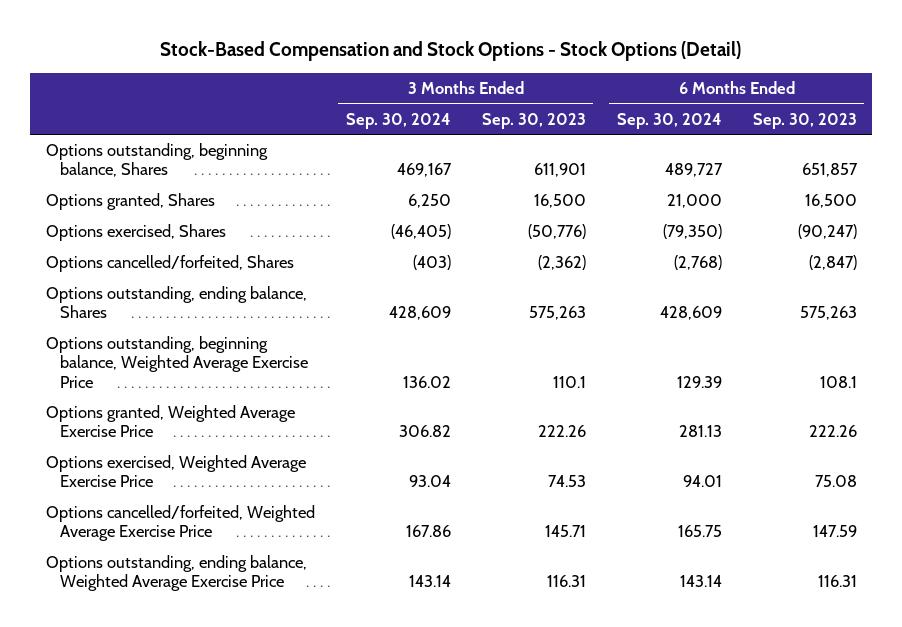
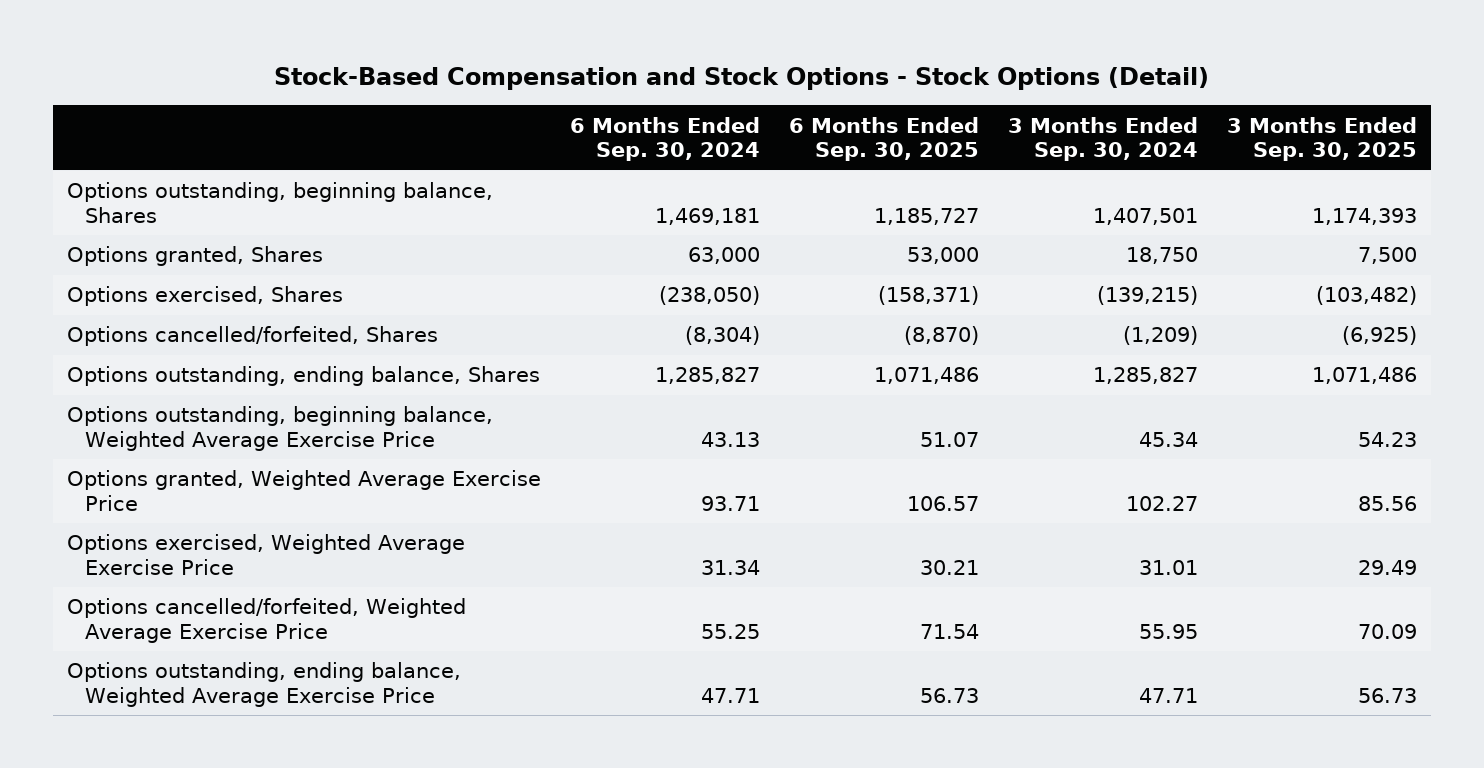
[481,112,586,129] Sep. 30, 2023 -> none
[752,112,857,129] Sep. 30, 2023 -> none
none -> [789,116,980,161] 6 Months Ended Sep. 30, 2025
none -> [1226,116,1417,161] 3 Months Ended Sep. 30, 2025
[396,163,452,178] 469,167 -> [1092,207,1198,225] 1,407,501
[664,163,723,178] 489,727 -> [655,207,761,225] 1,469,181
[407,194,451,209] 6,250 -> [1125,247,1198,265] 18,750
[666,194,722,209] 21,000 -> [688,247,761,265] 63,000
[390,224,451,240] (46,405) -> [1096,286,1198,306] (139,215)
[662,224,722,240] (79,350) -> [659,286,761,306] (238,050)
[412,255,451,271] (403) -> [1122,326,1198,346] (1,209)
[673,255,722,271] (2,768) -> [685,326,761,346] (8,304)
[388,306,451,321] 428,609 -> [1092,367,1198,385] 1,285,827
[659,306,722,321] 428,609 -> [655,367,761,385] 1,285,827
[402,375,451,388] 136.02 -> [1138,431,1198,447] 45.34
[676,375,722,388] 129.39 -> [701,431,761,447] 43.13
[398,425,451,438] 306.82 -> [1125,495,1198,511] 102.27
[678,425,722,438] 281.13 -> [701,495,761,511] 93.71
[408,475,451,488] 93.04 -> [1138,559,1198,575] 31.01
[682,475,722,488] 94.01 -> [701,559,761,575] 31.34
[405,525,451,538] 167.86 -> [1138,623,1198,639] 55.95
[677,525,722,538] 165.75 -> [701,623,761,639] 55.25
[408,575,451,588] 143.14 -> [1138,687,1198,703] 47.71
[679,575,722,588] 143.14 -> [701,687,761,703] 47.71

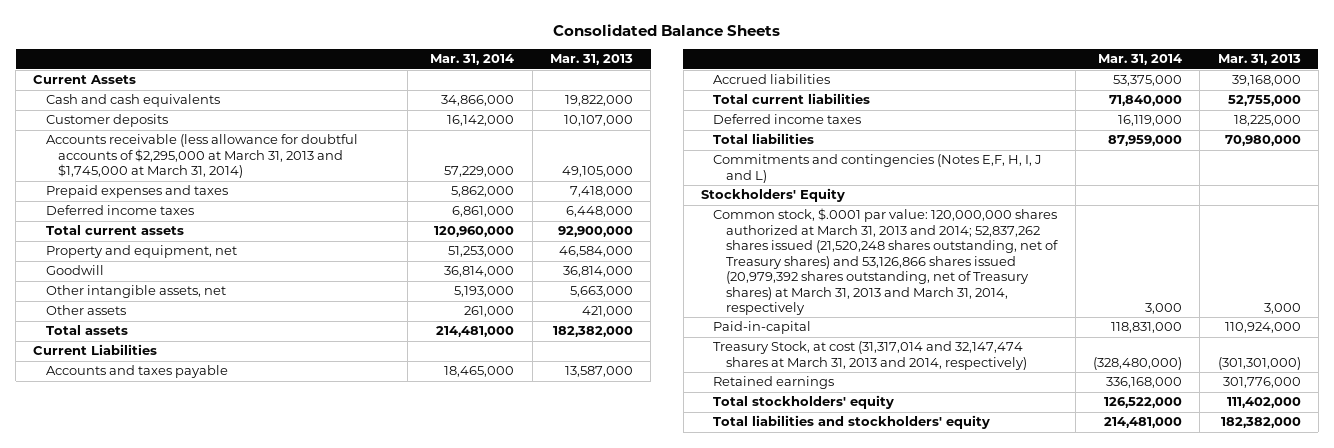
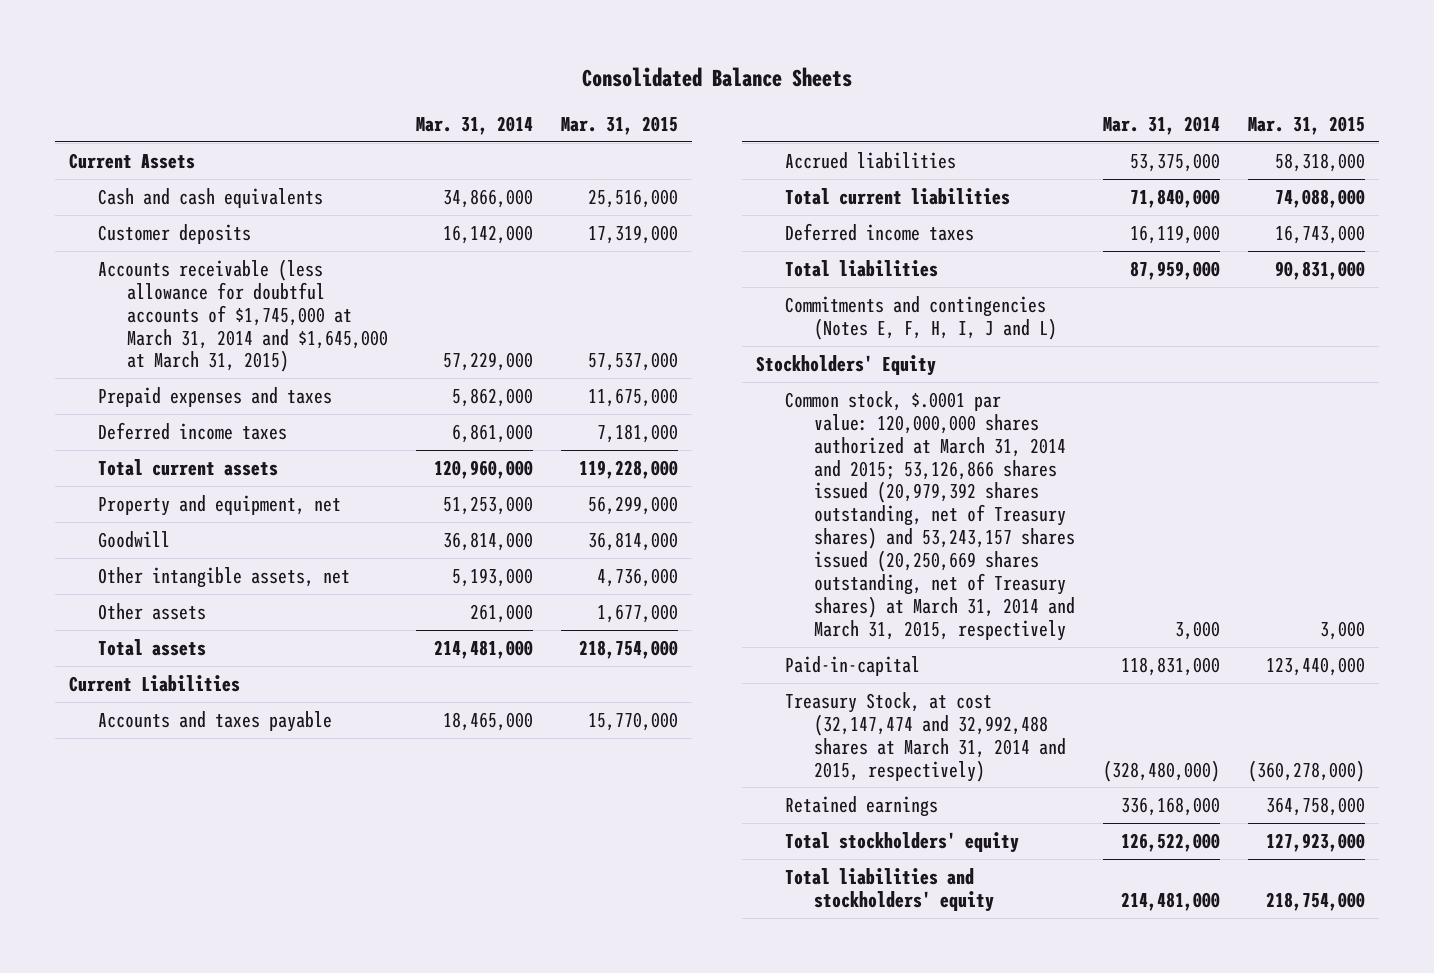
[549,54,633,66] Mar. 31, 2013 -> none
none -> [561,115,679,135] Mar. 31, 2015
[45,134,358,179] Accounts receivable (less allowance for doubtful accounts of $2,295,000 at March 31, 2013 and $1,745,000 at March 31, 2014) -> [98,258,389,373] Accounts receivable (less allowance for doubtful accounts of $1,745,000 at March 31, 2014 and $1,645,000 at March 31, 2015)
[713,154,1043,183] Commitments and contingencies (Notes E,F, H, I, J and L) -> [784,295,1057,340] Commitments and contingencies (Notes E, F, H, I, J and L)
[713,208,1058,316] Common stock, $.0001 par value: 120,000,000 shares authorized at March 31, 2013 and 2014; 52,837,262 shares issued (21,520,248 shares outstanding, net of Treasury shares) and 53,126,866 shares issued (20,979,392 shares outstanding, net of Treasury shares) at March 31, 2013 and March 31, 2014, respectively -> [784,390,1075,641] Common stock, $.0001 par value: 120,000,000 shares authorized at March 31, 2014 and 2015; 53,126,866 shares issued (20,979,392 shares outstanding, net of Treasury shares) and 53,243,157 shares issued (20,250,669 shares outstanding, net of Treasury shares) at March 31, 2014 and March 31, 2015, respectively
[713,341,1027,370] Treasury Stock, at cost (31,317,014 and 32,147,474 shares at March 31, 2013 and 2014, respectively) -> [784,691,1066,782] Treasury Stock, at cost (32,147,474 and 32,992,488 shares at March 31, 2014 and 2015, respectively)

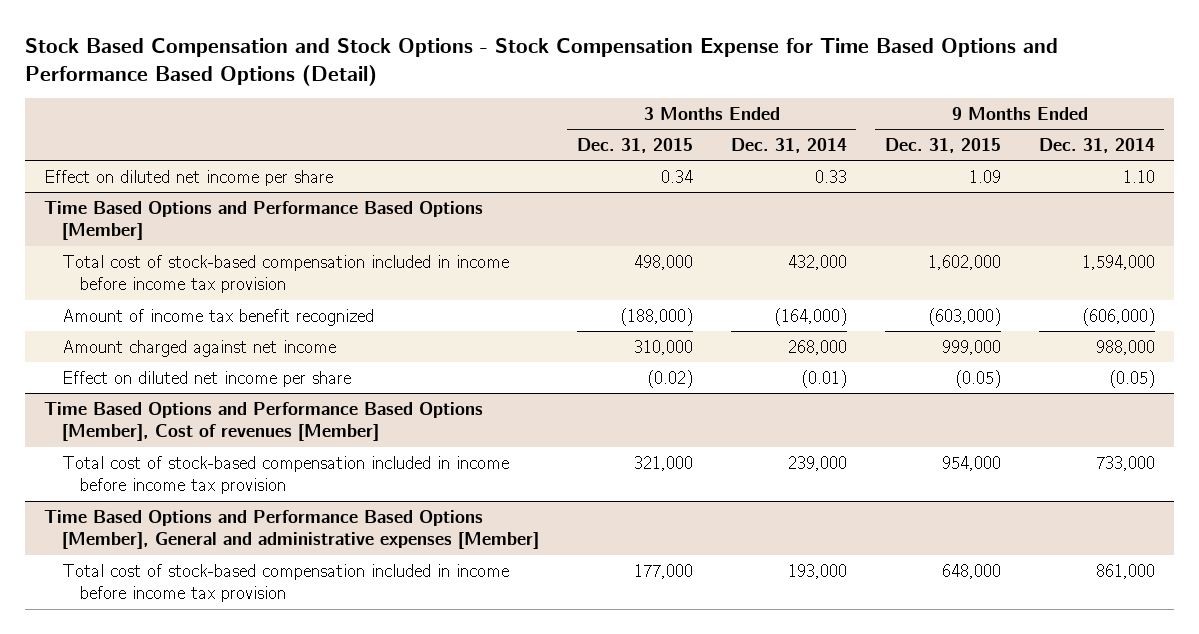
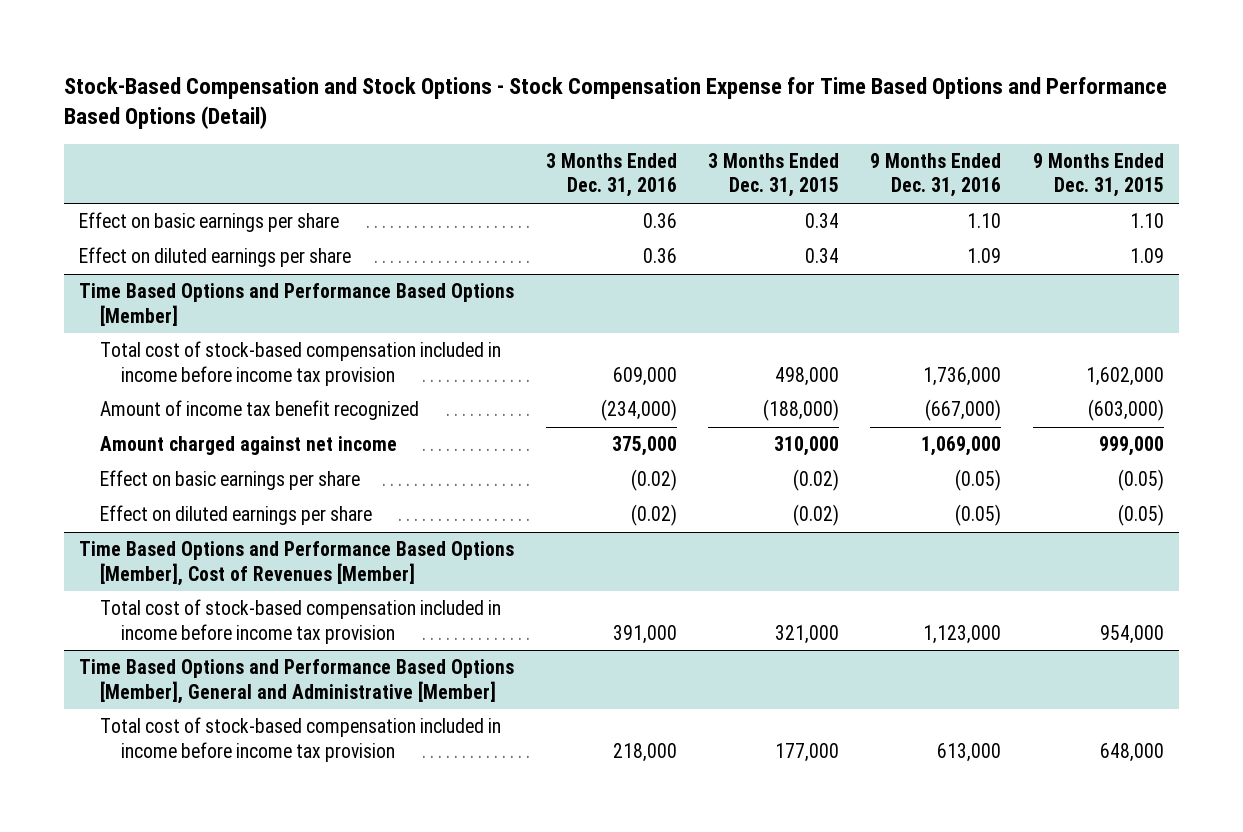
[25,37,1059,86] Stock Based Compensation and Stock Options - Stock Compensation Expense for Time Based Options and Performance Based Options (Detail) -> [63,76,1167,130] Stock-Based Compensation and Stock Options - Stock Compensation Expense for Time Based Options and Performance Based Options (Detail)
[730,138,847,154] Dec. 31, 2014 -> none
[1038,138,1155,154] Dec. 31, 2014 -> none
none -> [545,153,677,198] 3 Months Ended Dec. 31, 2016
none -> [870,153,1002,198] 9 Months Ended Dec. 31, 2016
none -> [79,212,340,233] Effect on basic earnings per share
[44,169,334,186] Effect on diluted net income per share -> [79,247,352,268] Effect on diluted earnings per share
none -> [100,470,361,491] Effect on basic earnings per share
[61,370,351,387] Effect on diluted net income per share -> [100,505,373,526] Effect on diluted earnings per share
[44,401,484,442] Time Based Options and Performance Based Options [Member], Cost of revenues [Member] -> [79,541,515,586] Time Based Options and Performance Based Options [Member], Cost of Revenues [Member]
[44,509,539,550] Time Based Options and Performance Based Options [Member], General and administrative expenses [Member] -> [79,659,515,704] Time Based Options and Performance Based Options [Member], General and Administrative [Member]

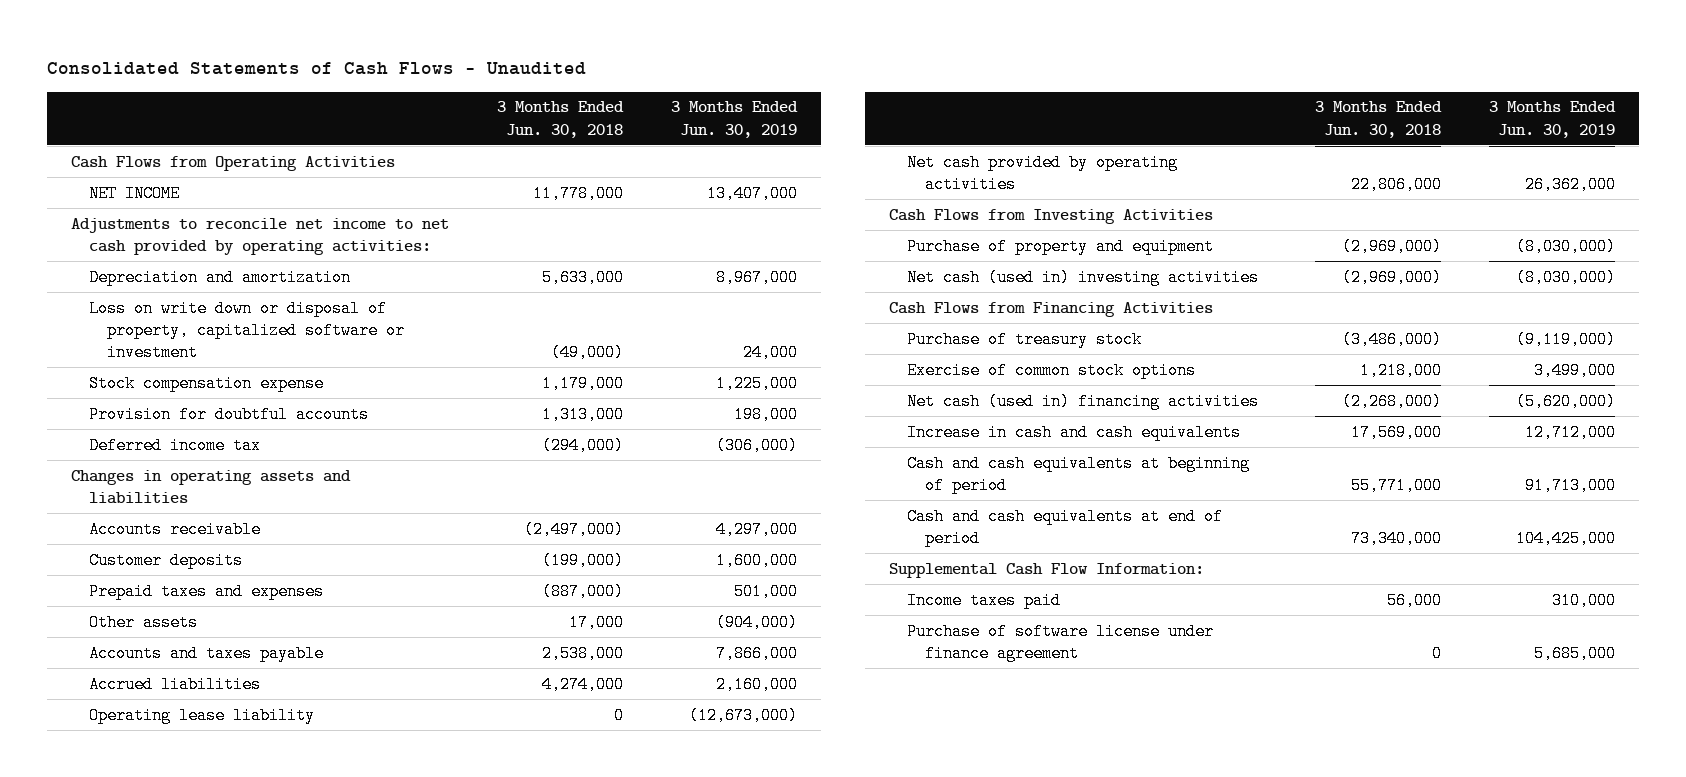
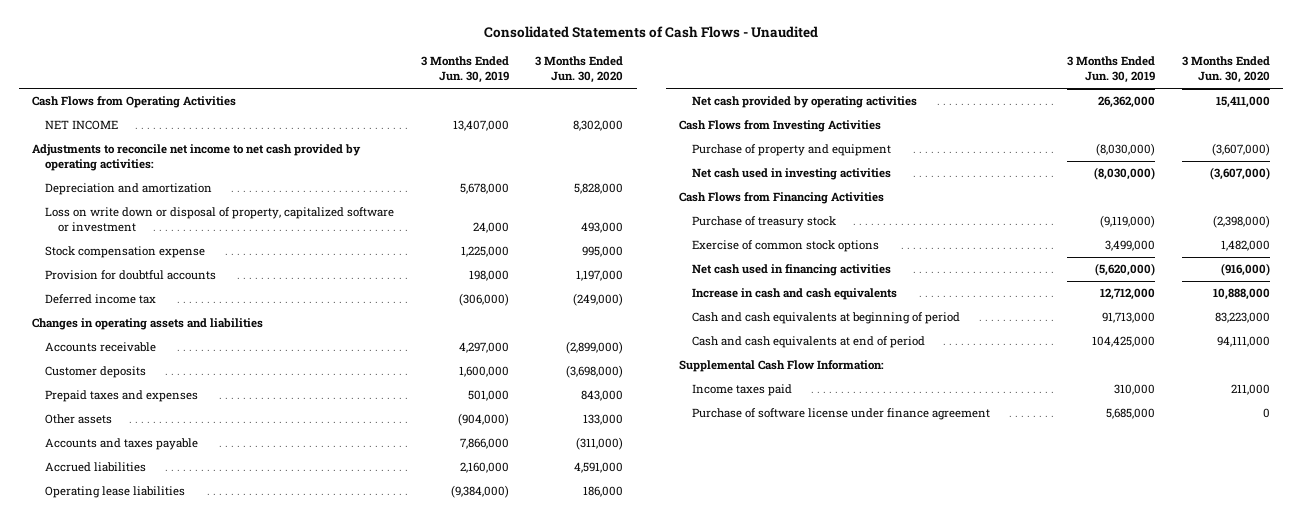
[497,101,625,138] 3 Months Ended Jun. 30, 2018 -> none
none -> [535,56,624,84] 3 Months Ended Jun. 30, 2020
[716,268,799,286] 8,967,000 -> [459,183,509,195] 5,678,000
[89,706,316,724] Operating lease liability -> [45,486,186,499] Operating lease liabilities
[689,706,799,724] (12,673,000) -> [450,485,509,499] (9,384,000)
[906,268,1259,286] Net cash (used in) investing activities -> [691,168,891,181] Net cash used in investing activities
[906,392,1259,410] Net cash (used in) financing activities -> [691,264,891,277] Net cash used in financing activities

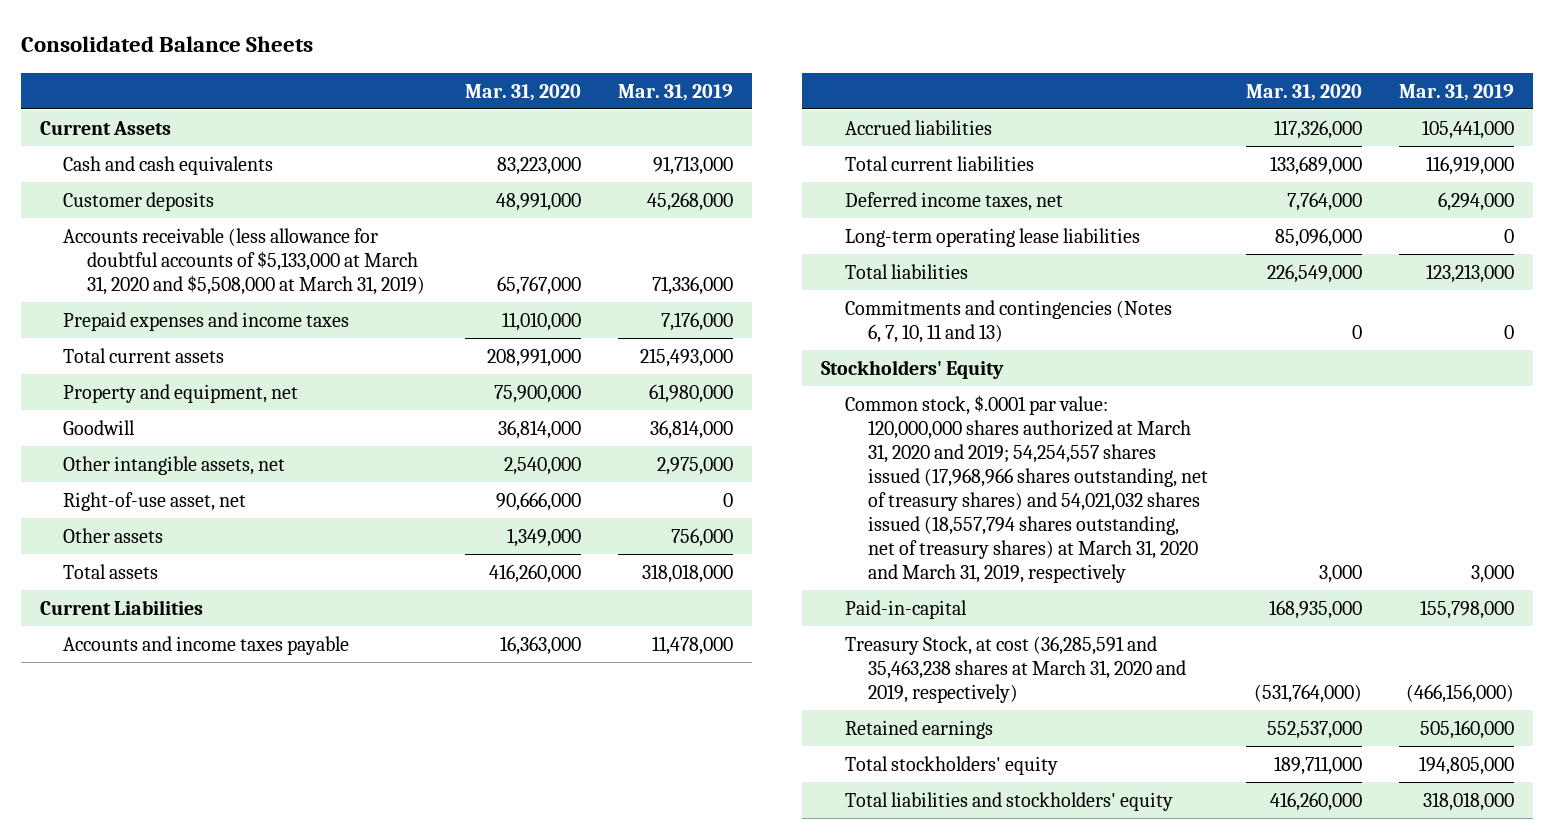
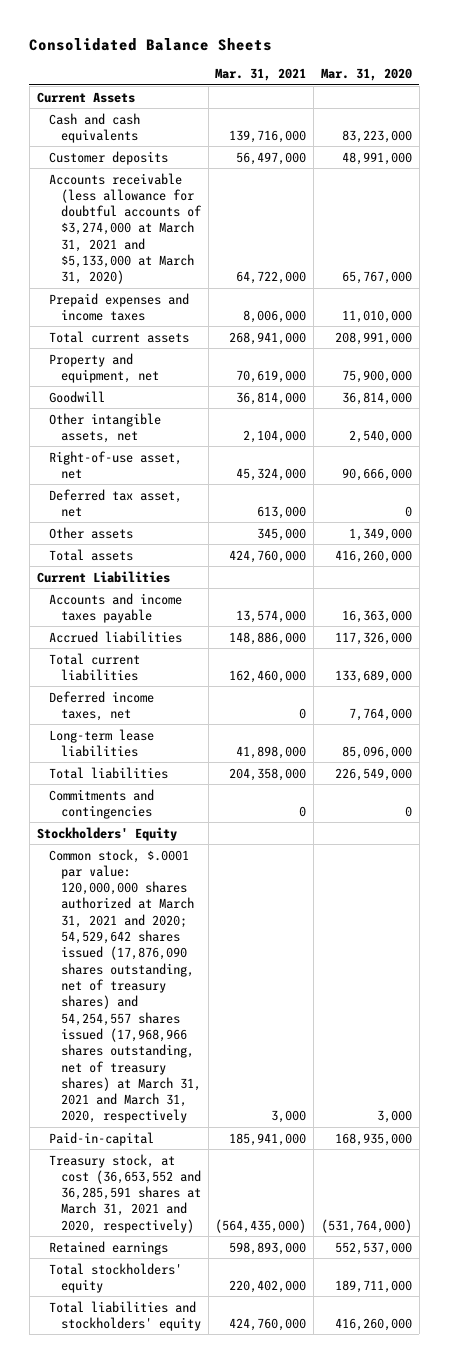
[618,83,734,101] Mar. 31, 2019 -> none
none -> [215,68,307,82] Mar. 31, 2021
[63,227,425,295] Accounts receivable (less allowance for doubtful accounts of $5,133,000 at March 31, 2020 and $5,508,000 at March 31, 2019) -> [48,172,202,285] Accounts receivable (less allowance for doubtful accounts of $3,274,000 at March 31, 2021 and $5,133,000 at March 31, 2020)
none -> [48,488,182,517] Deferred tax asset, net
[844,227,1140,247] Long-term operating lease liabilities -> [48,728,154,757] Long-term lease liabilities
[844,299,1172,343] Commitments and contingencies (Notes 6, 7, 10, 11 and 13) -> [48,788,154,819] Commitments and contingencies
[844,394,1209,584] Common stock, $.0001 par value: 120,000,000 shares authorized at March 31, 2020 and 2019; 54,254,557 shares issued (17,968,966 shares outstanding, net of treasury shares) and 54,021,032 shares issued (18,557,794 shares outstanding, net of treasury shares) at March 31, 2020 and March 31, 2019, respectively -> [48,848,201,1124] Common stock, $.0001 par value: 120,000,000 shares authorized at March 31, 2021 and 2020; 54,529,642 shares issued (17,876,090 shares outstanding, net of treasury shares) and 54,254,557 shares issued (17,968,966 shares outstanding, net of treasury shares) at March 31, 2021 and March 31, 2020, respectively
[844,635,1187,703] Treasury Stock, at cost (36,285,591 and 35,463,238 shares at March 31, 2020 and 2019, respectively) -> [48,1153,201,1233] Treasury stock, at cost (36,653,552 and 36,285,591 shares at March 31, 2021 and 2020, respectively)

